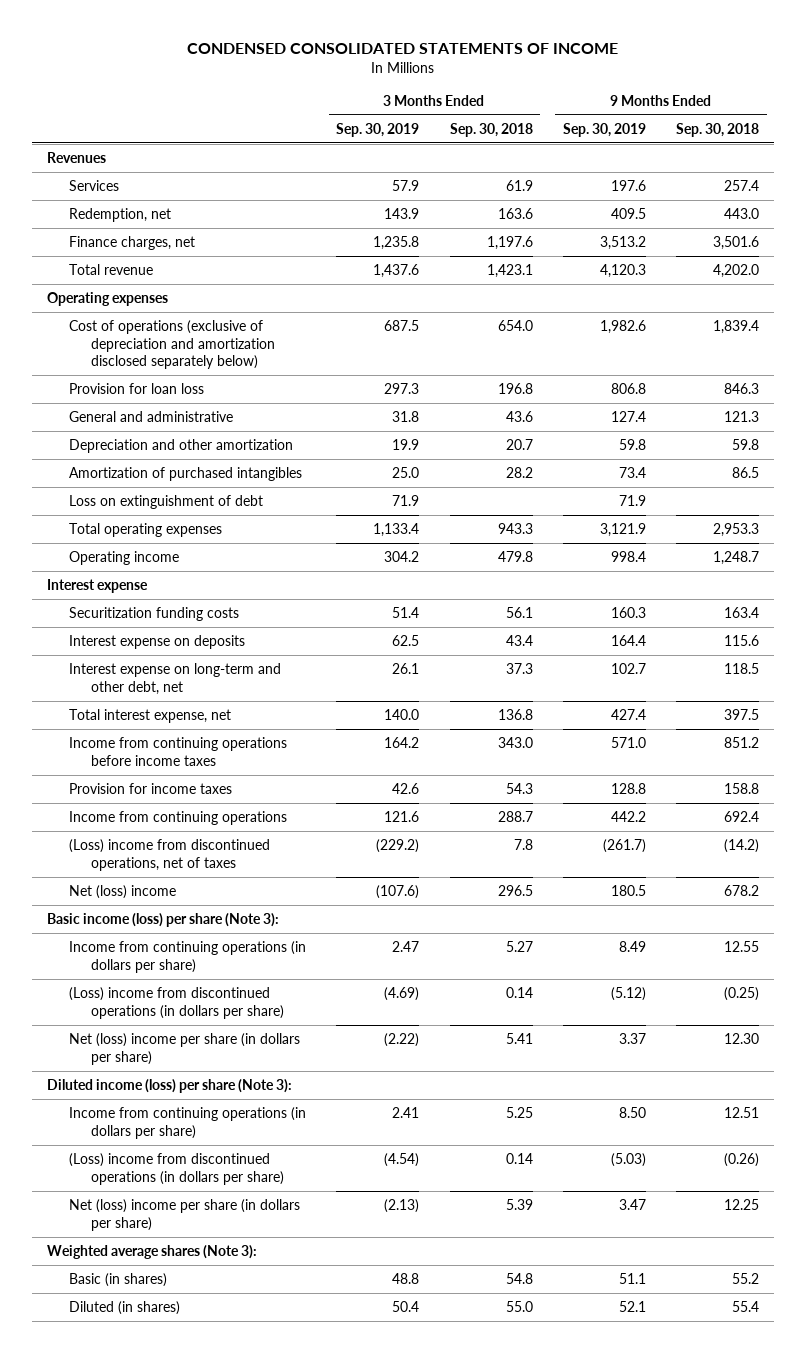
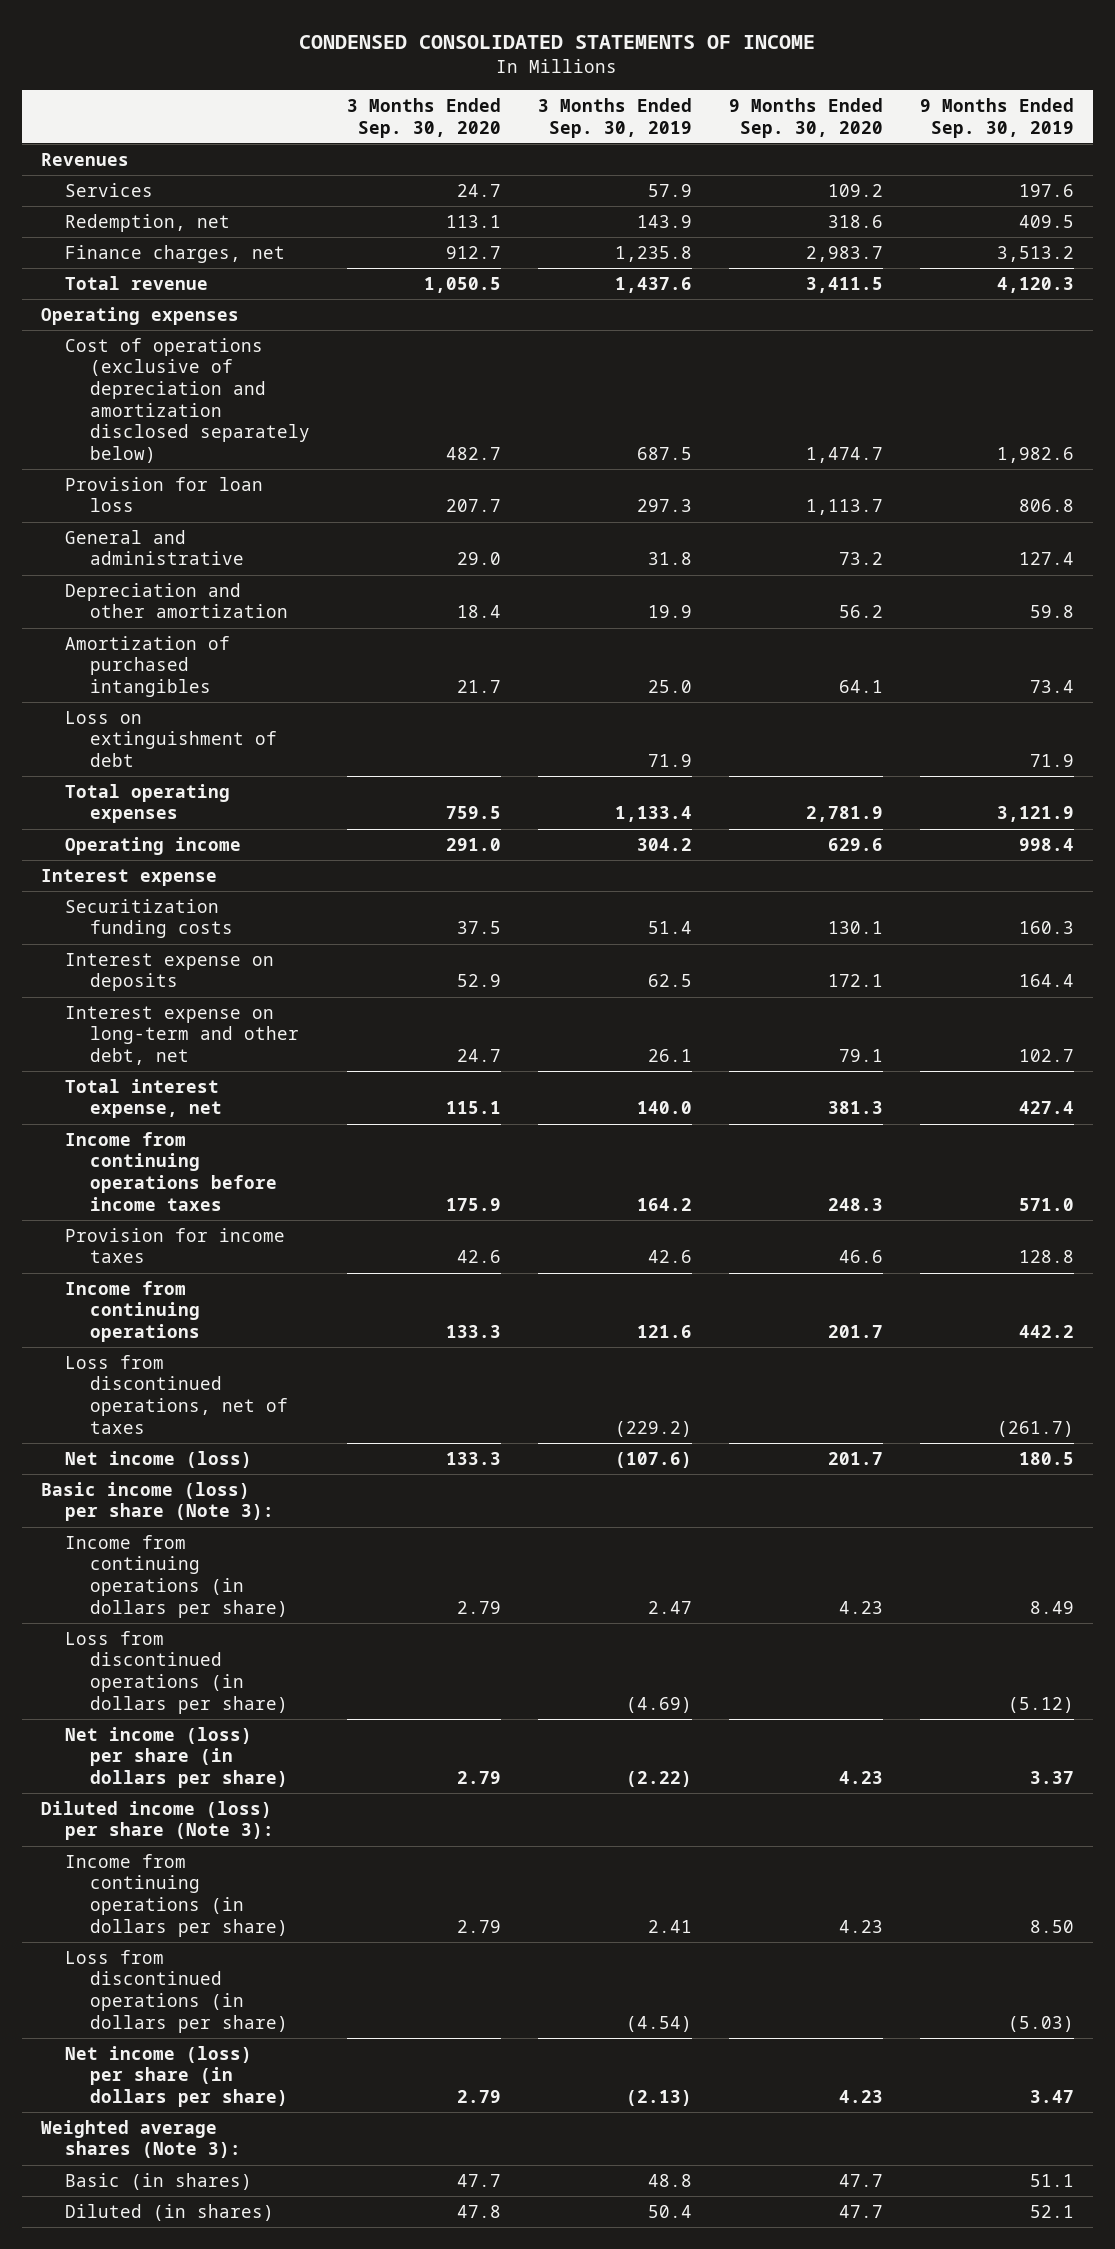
[449,122,533,137] Sep. 30, 2018 -> none
[675,122,759,137] Sep. 30, 2018 -> none
none -> [346,98,501,138] 3 Months Ended Sep. 30, 2020
none -> [728,98,883,138] 9 Months Ended Sep. 30, 2020
[69,839,271,871] (Loss) income from discontinued operations, net of taxes -> [65,1354,288,1434] Loss from discontinued operations, net of taxes
[69,885,177,900] Net (loss) income -> [65,1450,253,1468] Net income (loss)
[69,987,285,1019] (Loss) income from discontinued operations (in dollars per share) -> [65,1630,288,1714] Loss from discontinued operations (in dollars per share)
[69,1033,301,1065] Net (loss) income per share (in dollars per share) -> [65,1726,288,1789] Net income (loss) per share (in dollars per share)
[69,1153,285,1185] (Loss) income from discontinued operations (in dollars per share) -> [65,1949,288,2033] Loss from discontinued operations (in dollars per share)
[69,1199,301,1231] Net (loss) income per share (in dollars per share) -> [65,2045,288,2108] Net income (loss) per share (in dollars per share)

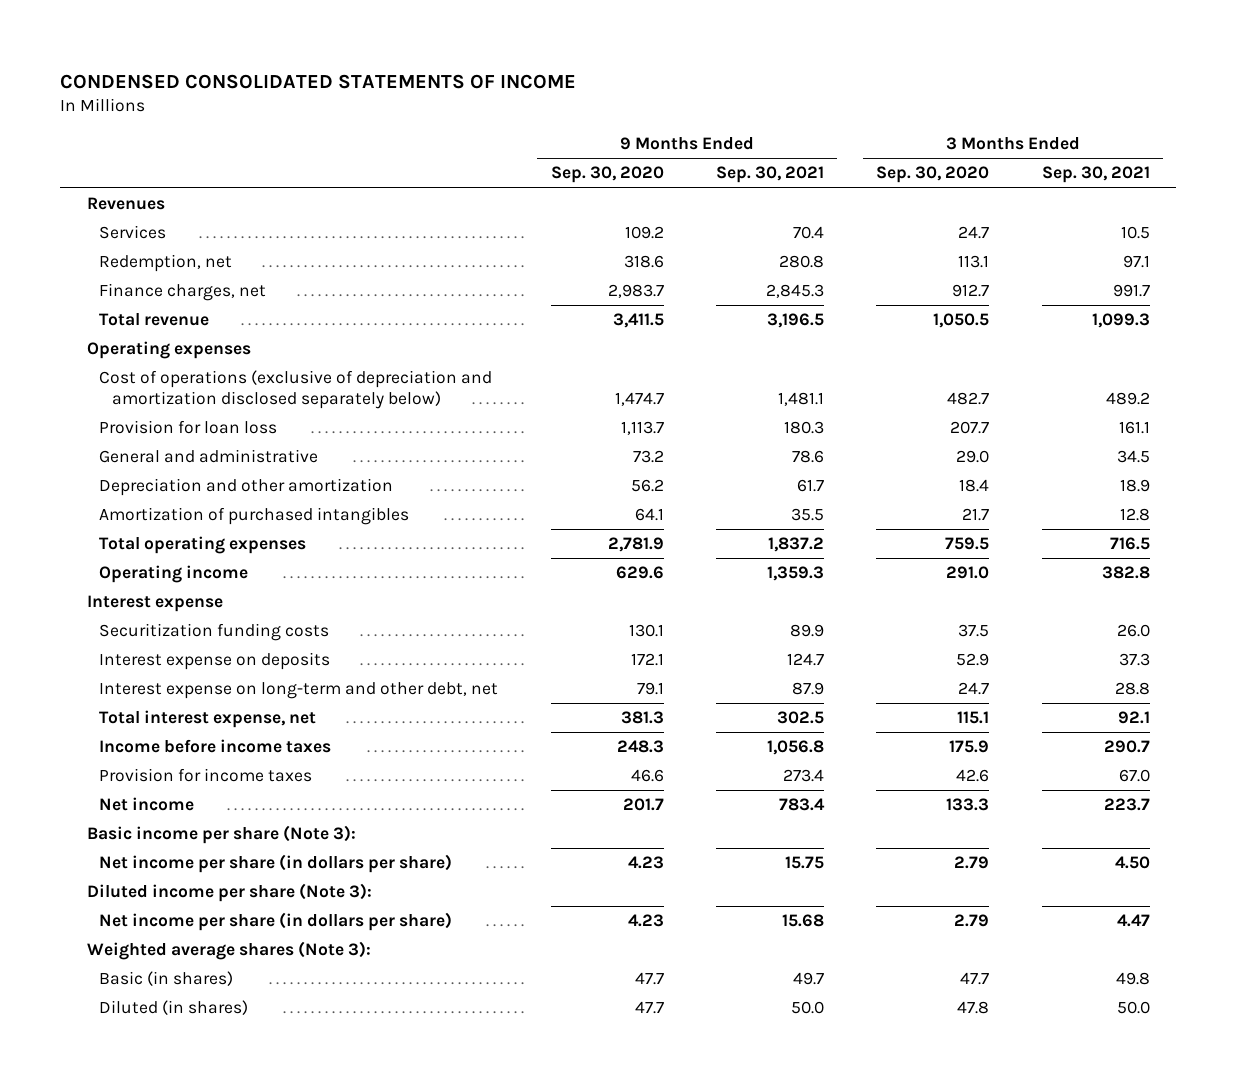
[537,98,692,138] 3 Months Ended Sep. 30, 2019 -> none
[920,98,1075,138] 9 Months Ended Sep. 30, 2019 -> none
none -> [715,166,824,184] Sep. 30, 2021
none -> [1041,166,1150,184] Sep. 30, 2021
[65,710,277,768] Loss on extinguishment of debt -> none
[65,1131,277,1211] Income from continuing operations before income taxes -> [99,739,332,754] Income before income taxes
[65,1280,200,1343] Income from continuing operations -> none
[65,1354,288,1434] Loss from discontinued operations, net of taxes -> none
[65,1534,288,1618] Income from continuing operations (in dollars per share) -> none
[65,1630,288,1714] Loss from discontinued operations (in dollars per share) -> none
[65,1853,288,1937] Income from continuing operations (in dollars per share) -> none
[65,1949,288,2033] Loss from discontinued operations (in dollars per share) -> none
[65,1450,253,1468] Net income (loss) -> [99,797,195,812] Net income
[40,1481,275,1522] Basic income (loss) per share (Note 3): -> [86,825,356,845] Basic income per share (Note 3):
[65,1726,288,1789] Net income (loss) per share (in dollars per share) -> [99,854,453,874] Net income per share (in dollars per share)
[40,1800,275,1841] Diluted income (loss) per share (Note 3): -> [86,883,372,903] Diluted income per share (Note 3):
[65,2045,288,2108] Net income (loss) per share (in dollars per share) -> [99,912,453,932] Net income per share (in dollars per share)

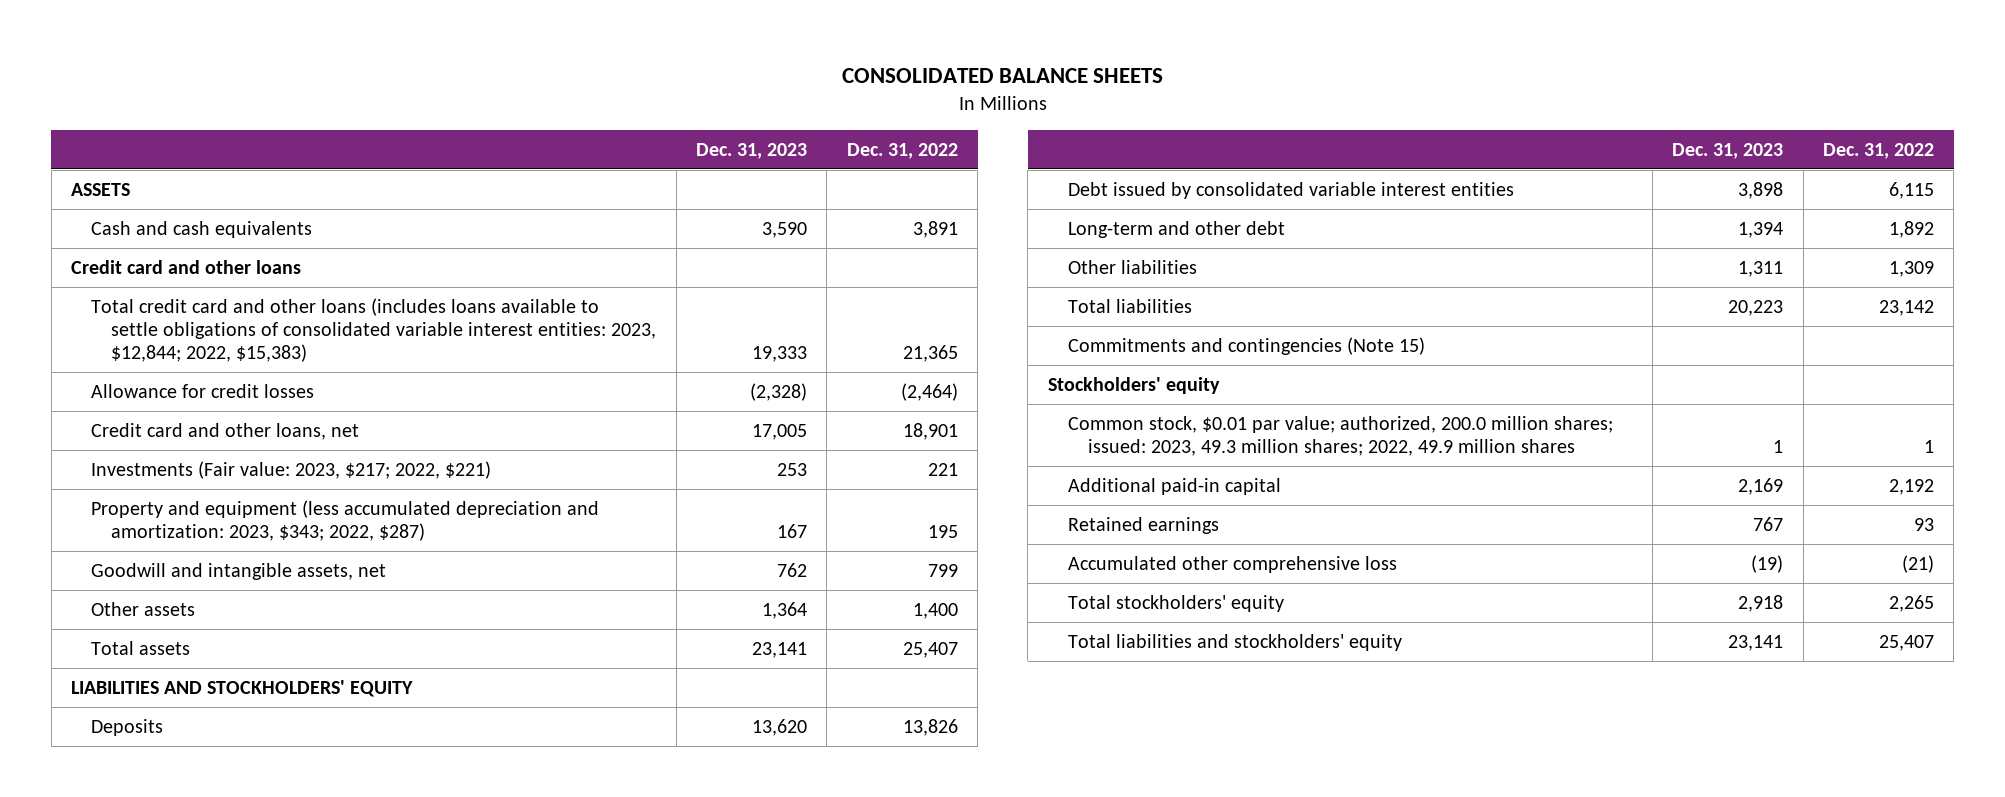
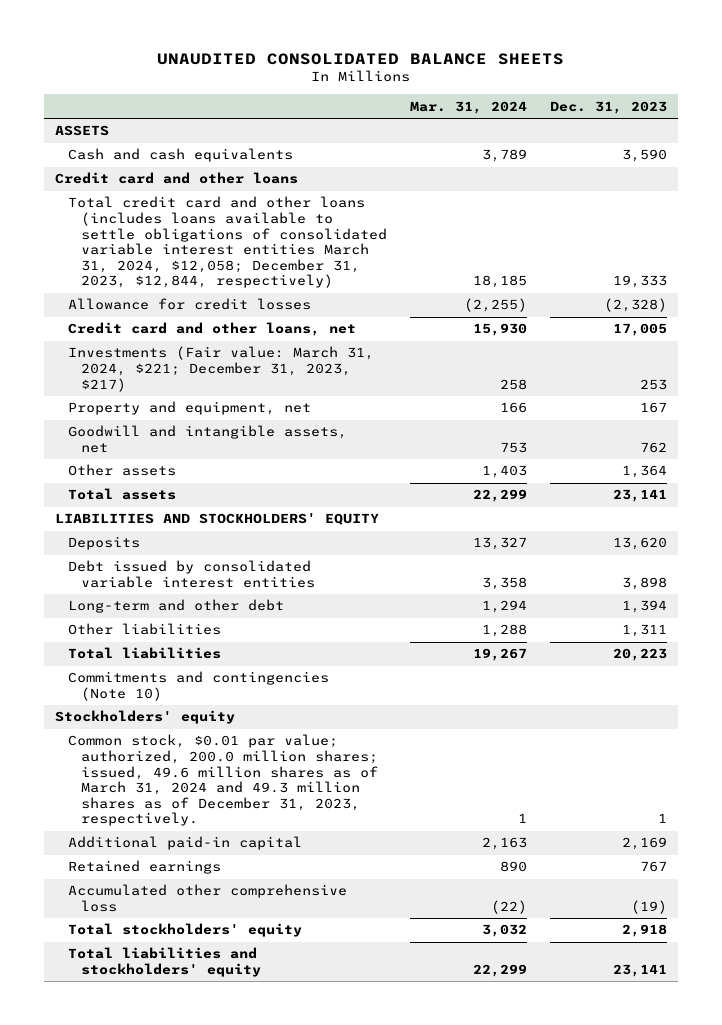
[841,67,1163,83] CONSOLIDATED BALANCE SHEETS -> [156,52,564,65] UNAUDITED CONSOLIDATED BALANCE SHEETS
[846,142,958,159] Dec. 31, 2022 -> none
none -> [409,100,527,114] Mar. 31, 2024
[91,297,657,363] Total credit card and other loans (includes loans available to settle obligations of consolidated variable interest entities: 2023, $12,844; 2022, $15,383) -> [68,196,388,289] Total credit card and other loans (includes loans available to settle obligations of consolidated variable interest entities March 31, 2024, $12,058; December 31, 2023, $12,844, respectively)
[91,460,492,479] Investments (Fair value: 2023, $217; 2022, $221) -> [68,346,375,392] Investments (Fair value: March 31, 2024, $221; December 31, 2023, $217)
[91,499,600,542] Property and equipment (less accumulated depreciation and amortization: 2023, $343; 2022, $287) -> [68,401,312,416] Property and equipment, net
[1067,336,1425,355] Commitments and contingencies (Note 15) -> [68,671,330,702] Commitments and contingencies (Note 10)
[1067,415,1613,457] Common stock, $0.01 par value; authorized, 200.0 million shares; issued: 2023, 49.3 million shares; 2022, 49.9 million shares -> [68,734,379,827] Common stock, $0.01 par value; authorized, 200.0 million shares; issued, 49.6 million shares as of March 31, 2024 and 49.3 million shares as of December 31, 2023, respectively.

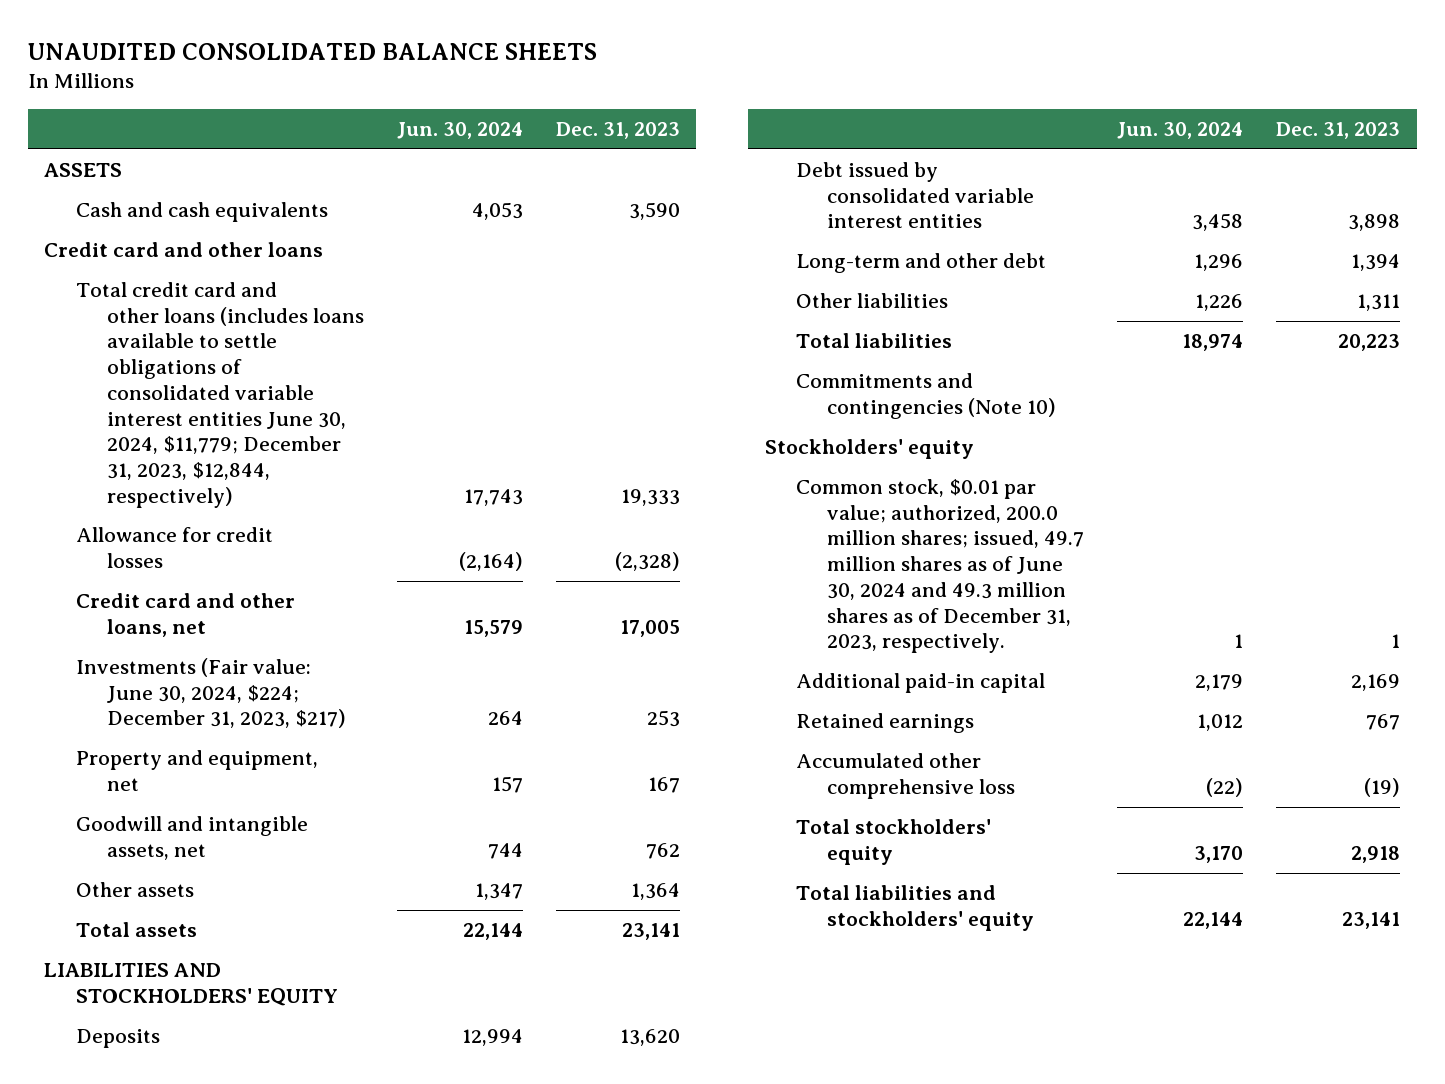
[409,100,527,114] Mar. 31, 2024 -> none
none -> [396,122,523,140] Jun. 30, 2024
[68,196,388,289] Total credit card and other loans (includes loans available to settle obligations of consolidated variable interest entities March 31, 2024, $12,058; December 31, 2023, $12,844, respectively) -> [75,282,364,508] Total credit card and other loans (includes loans available to settle obligations of consolidated variable interest entities June 30, 2024, $11,779; December 31, 2023, $12,844, respectively)
[68,346,375,392] Investments (Fair value: March 31, 2024, $221; December 31, 2023, $217) -> [75,658,346,729] Investments (Fair value: June 30, 2024, $224; December 31, 2023, $217)
[68,734,379,827] Common stock, $0.01 par value; authorized, 200.0 million shares; issued, 49.6 million shares as of March 31, 2024 and 49.3 million shares as of December 31, 2023, respectively. -> [796,479,1085,654] Common stock, $0.01 par value; authorized, 200.0 million shares; issued, 49.7 million shares as of June 30, 2024 and 49.3 million shares as of December 31, 2023, respectively.

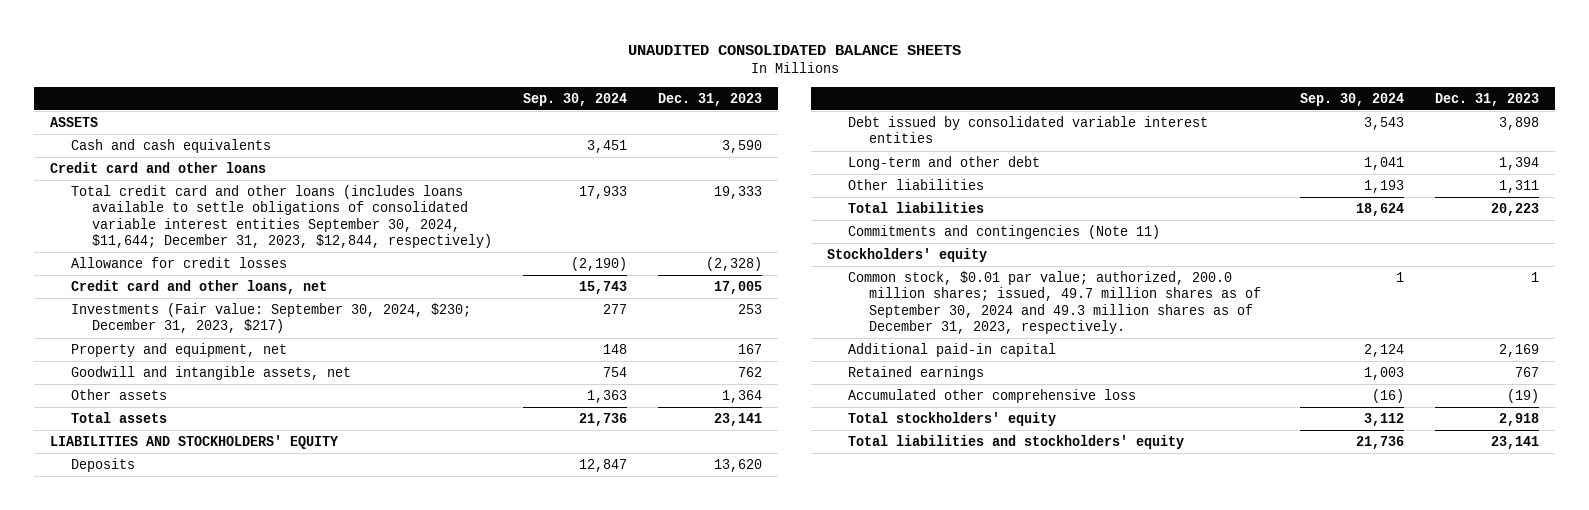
[396,122,523,140] Jun. 30, 2024 -> none
none -> [523,92,628,106] Sep. 30, 2024
[75,282,364,508] Total credit card and other loans (includes loans available to settle obligations of consolidated variable interest entities June 30, 2024, $11,779; December 31, 2023, $12,844, respectively) -> [70,184,493,249] Total credit card and other loans (includes loans available to settle obligations of consolidated variable interest entities September 30, 2024, $11,644; December 31, 2023, $12,844, respectively)
[75,658,346,729] Investments (Fair value: June 30, 2024, $224; December 31, 2023, $217) -> [70,302,471,334] Investments (Fair value: September 30, 2024, $230; December 31, 2023, $217)
[796,373,1057,419] Commitments and contingencies (Note 10) -> [848,224,1161,239] Commitments and contingencies (Note 11)
[796,479,1085,654] Common stock, $0.01 par value; authorized, 200.0 million shares; issued, 49.7 million shares as of June 30, 2024 and 49.3 million shares as of December 31, 2023, respectively. -> [848,270,1262,335] Common stock, $0.01 par value; authorized, 200.0 million shares; issued, 49.7 million shares as of September 30, 2024 and 49.3 million shares as of December 31, 2023, respectively.

